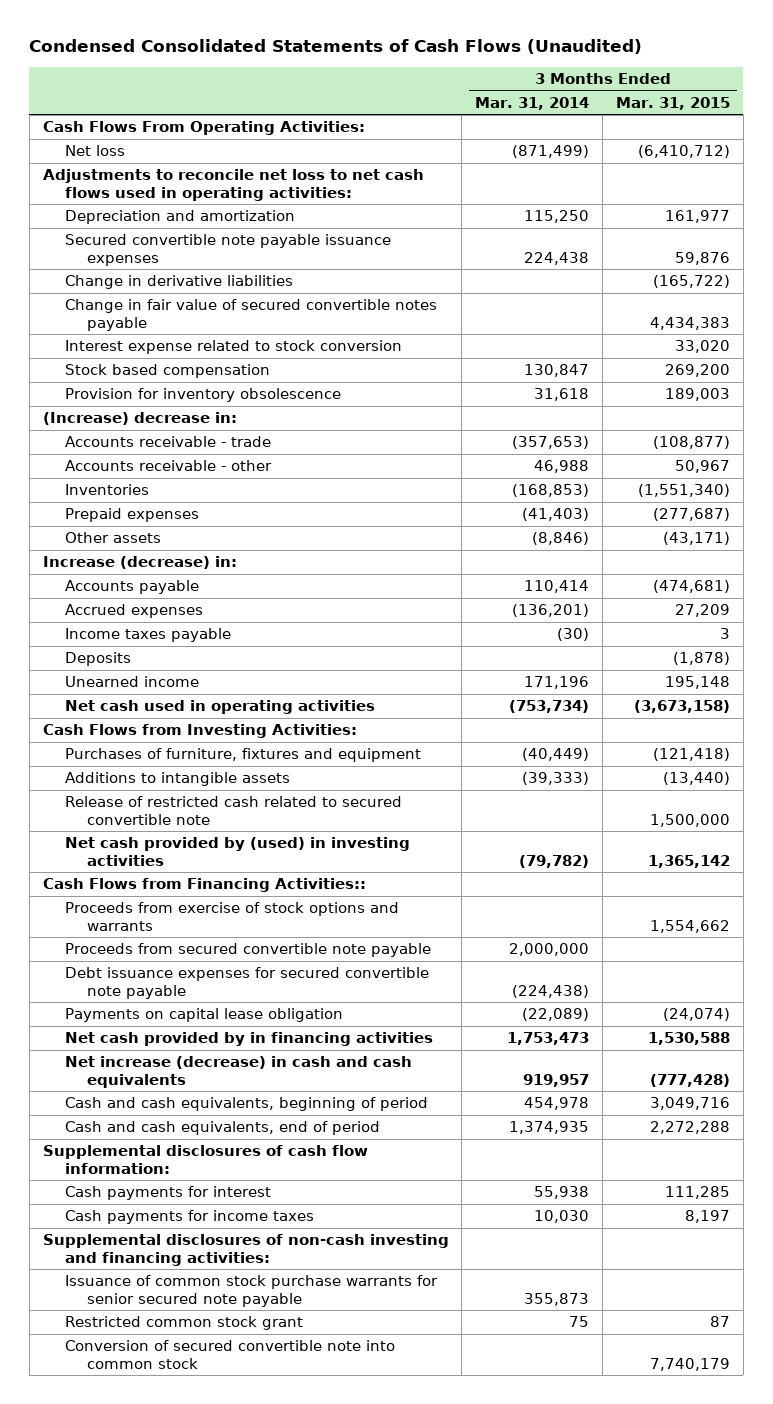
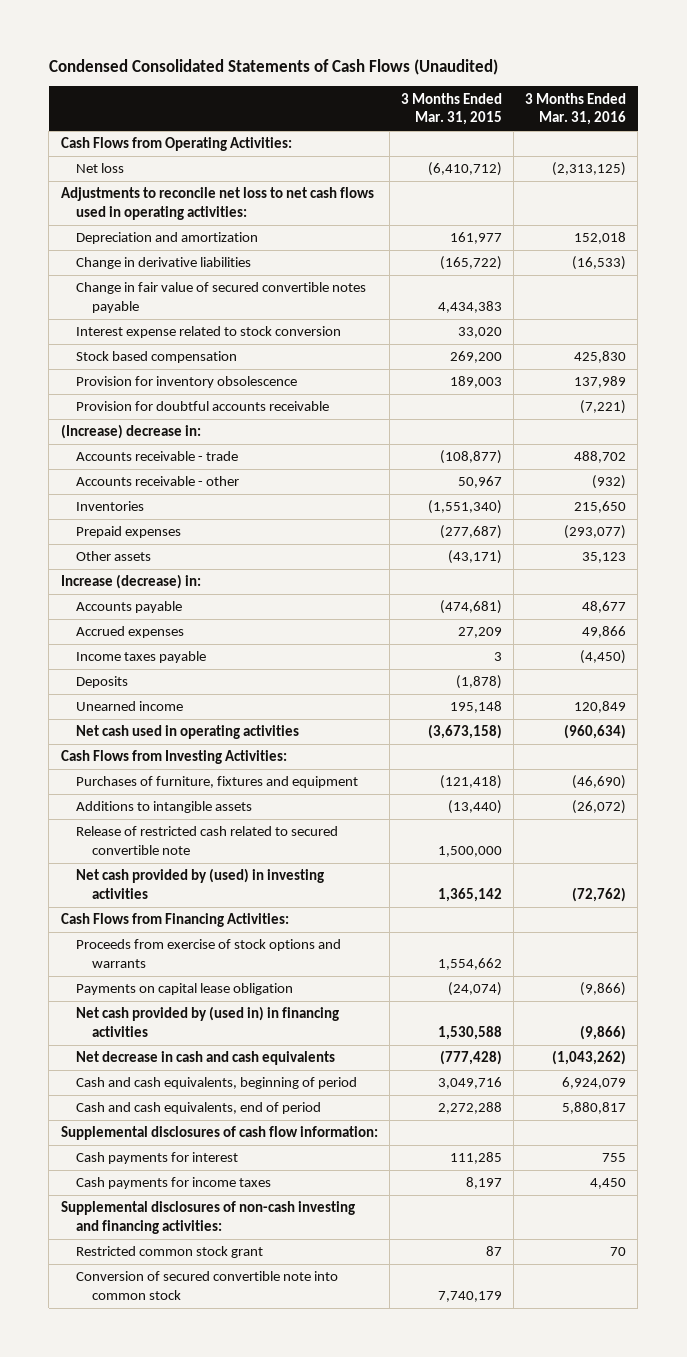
[475,96,590,110] Mar. 31, 2014 -> none
none -> [525,92,627,126] 3 Months Ended Mar. 31, 2016
[42,121,365,136] Cash Flows From Operating Activities: -> [60,137,292,152] Cash Flows from Operating Activities:
[64,234,391,266] Secured convertible note payable issuance expenses -> none
none -> [76,401,330,412] Provision for doubtful accounts receivable
[42,878,366,893] Cash Flows from Financing Activities:: -> [60,913,289,928] Cash Flows from Financing Activities:
[64,943,431,958] Proceeds from secured convertible note payable -> none
[64,967,429,999] Debt issuance expenses for secured convertible note payable -> none
[64,1032,433,1047] Net cash provided by in financing activities -> [76,1006,340,1037] Net cash provided by (used in) in financing activities
[64,1056,412,1088] Net increase (decrease) in cash and cash equivalents -> [76,1051,336,1066] Net decrease in cash and cash equivalents
[64,1275,438,1307] Issuance of common stock purchase warrants for senior secured note payable -> none

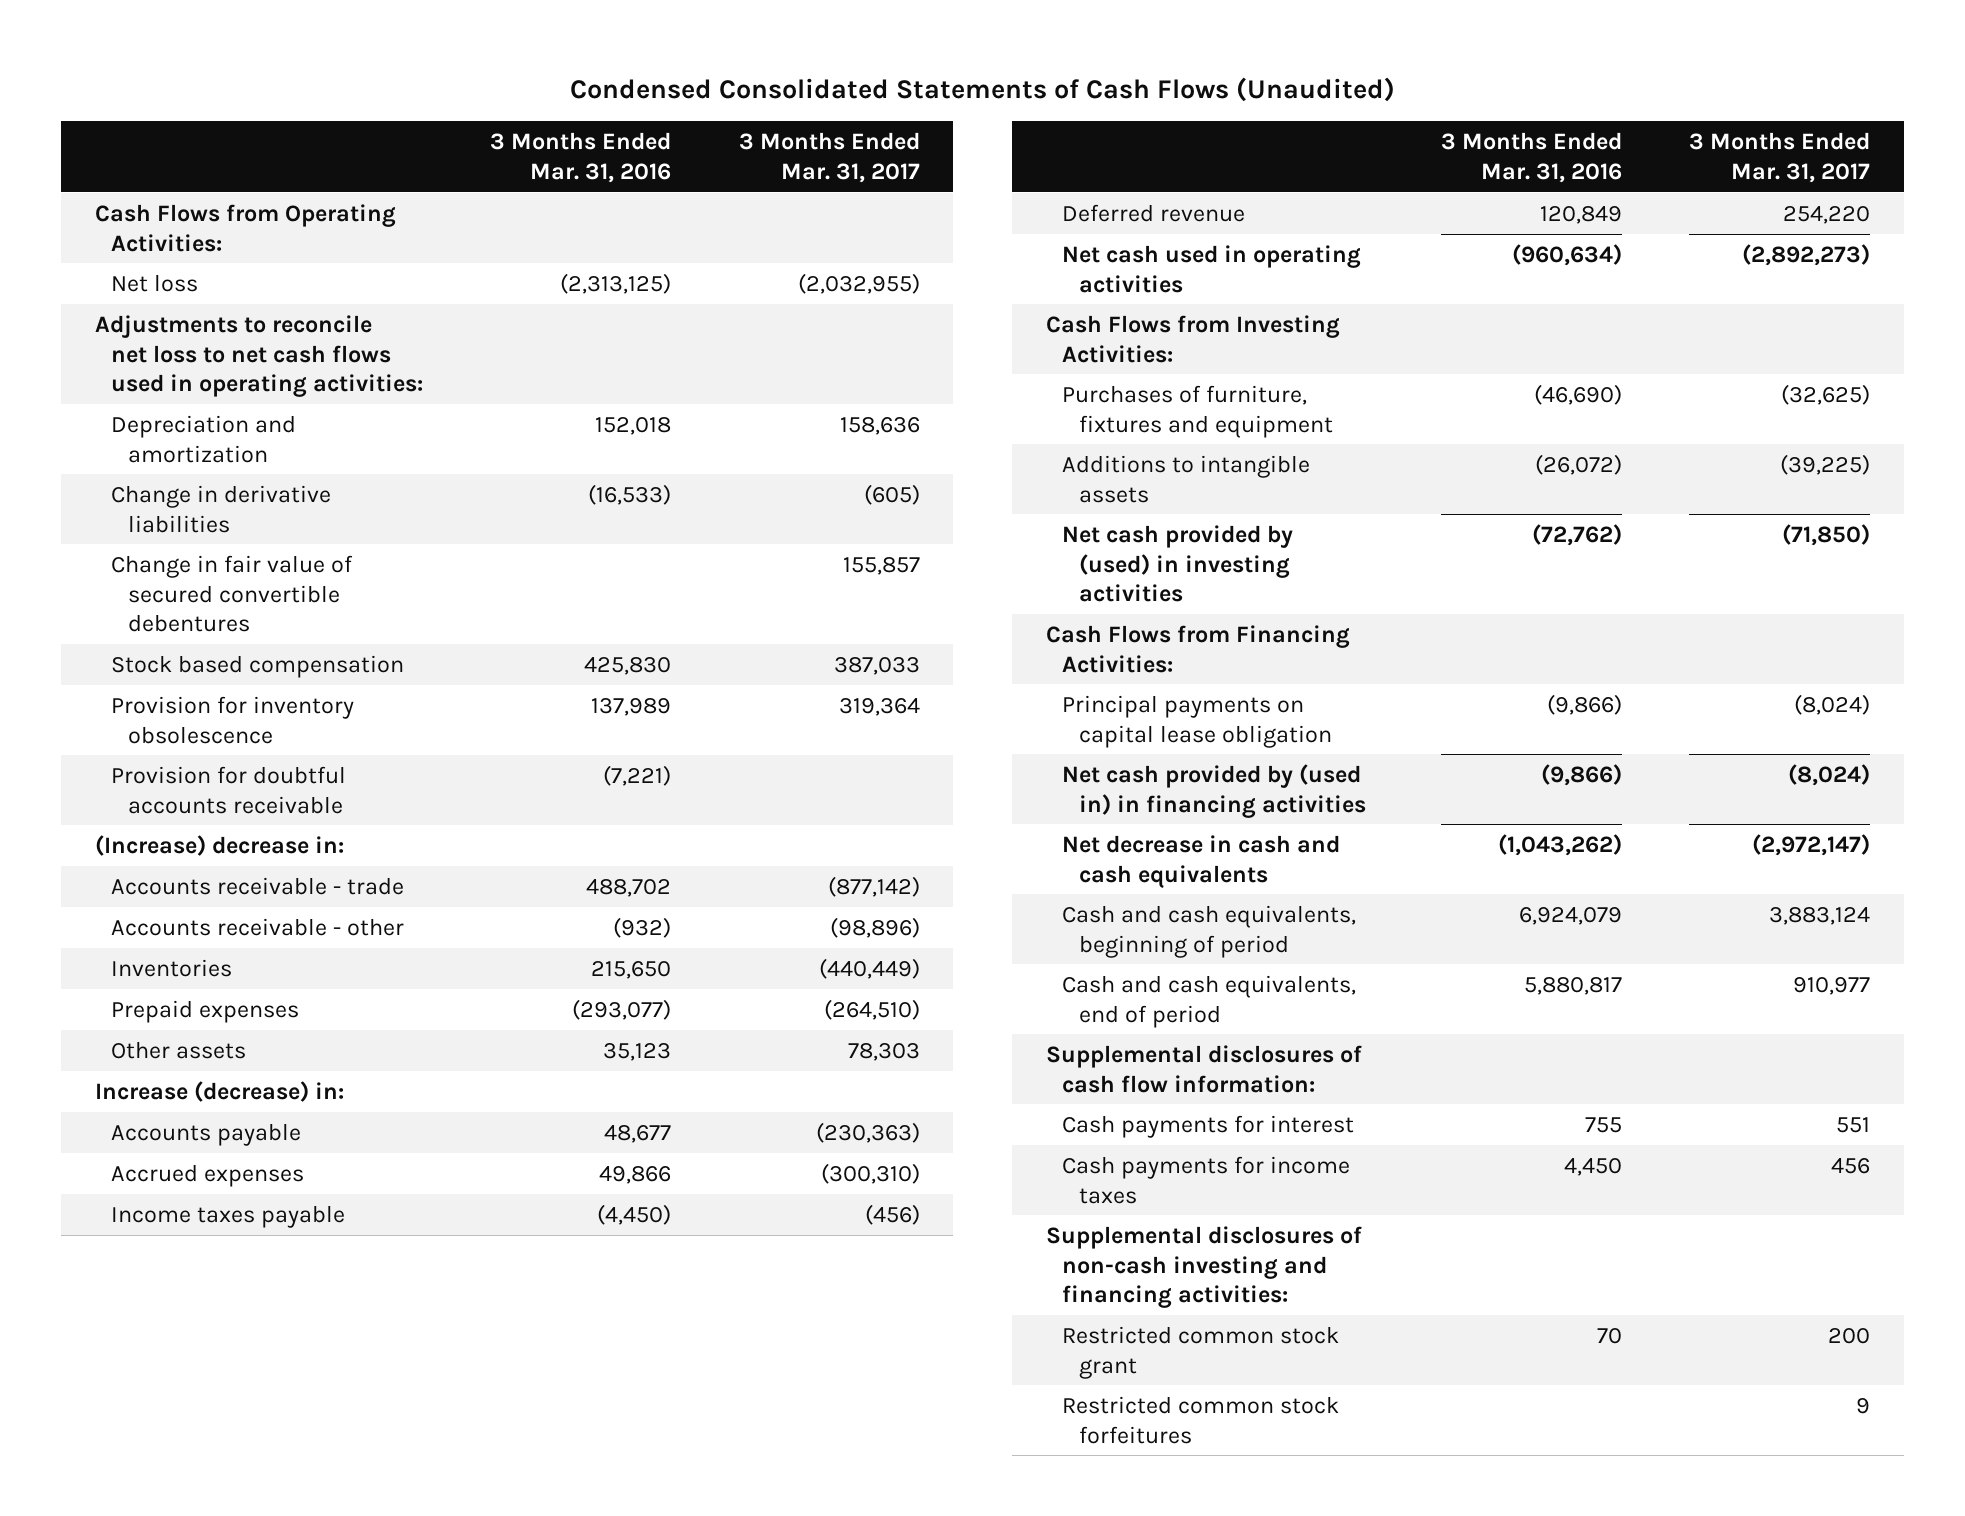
[400,92,502,126] 3 Months Ended Mar. 31, 2015 -> none
none -> [738,132,920,183] 3 Months Ended Mar. 31, 2017
[76,326,342,339] Interest expense related to stock conversion -> none
[76,282,367,313] Change in fair value of secured convertible notes payable -> [111,554,354,633] Change in fair value of secured convertible debentures
[76,676,129,689] Deposits -> none
[76,701,184,712] Unearned income -> [1062,203,1246,222] Deferred revenue
[76,826,339,855] Release of restricted cash related to secured convertible note -> none
[76,939,342,968] Proceeds from exercise of stock options and warrants -> none
[76,983,294,996] Payments on capital lease obligation -> [1062,694,1332,748] Principal payments on capital lease obligation
[76,1271,339,1300] Conversion of secured convertible note into common stock -> none
none -> [1062,1395,1340,1444] Restricted common stock forfeitures

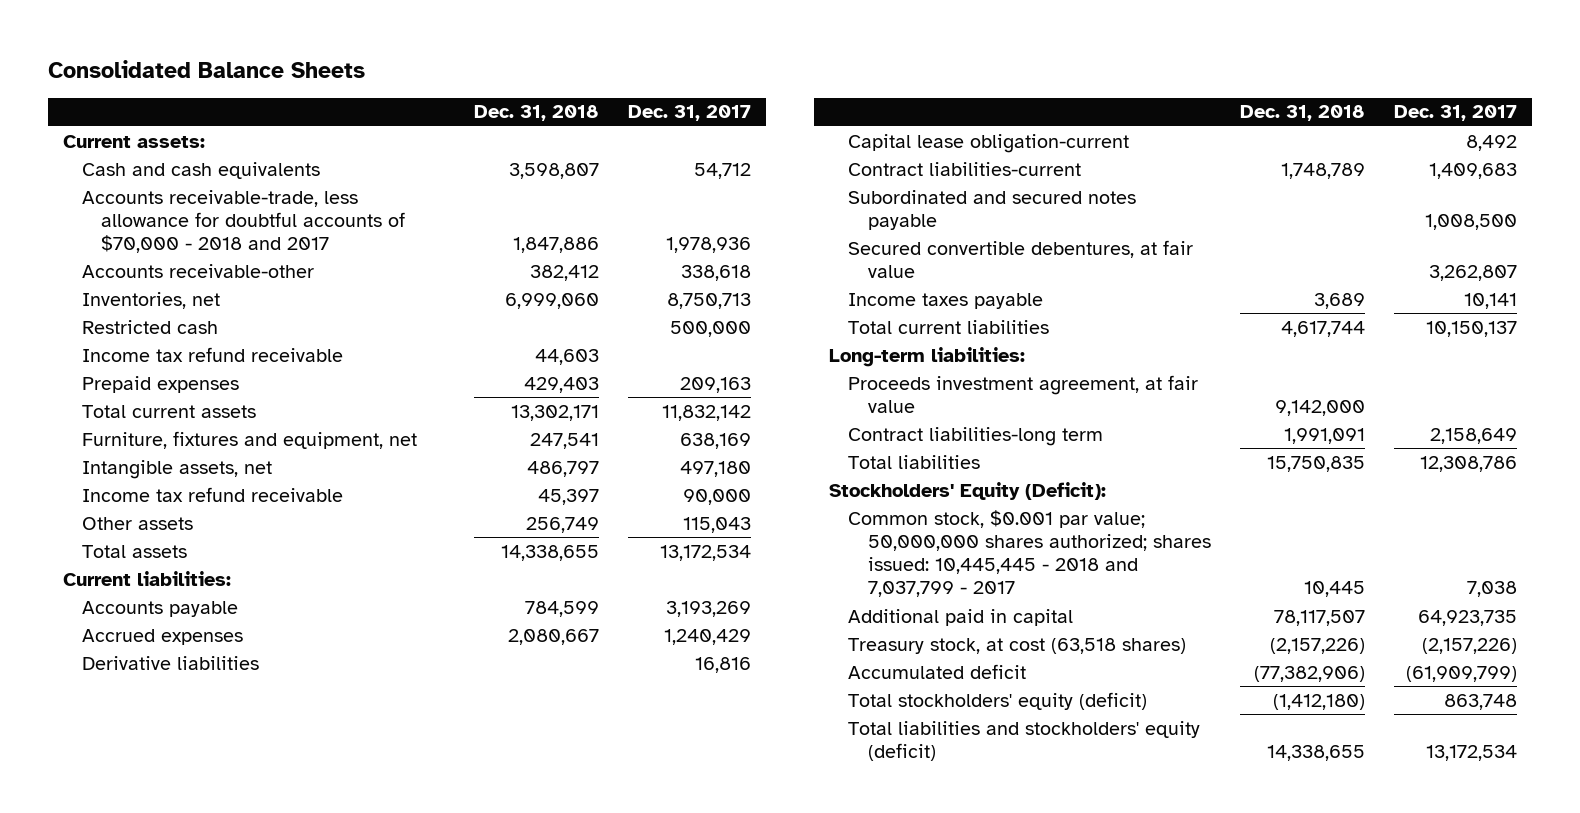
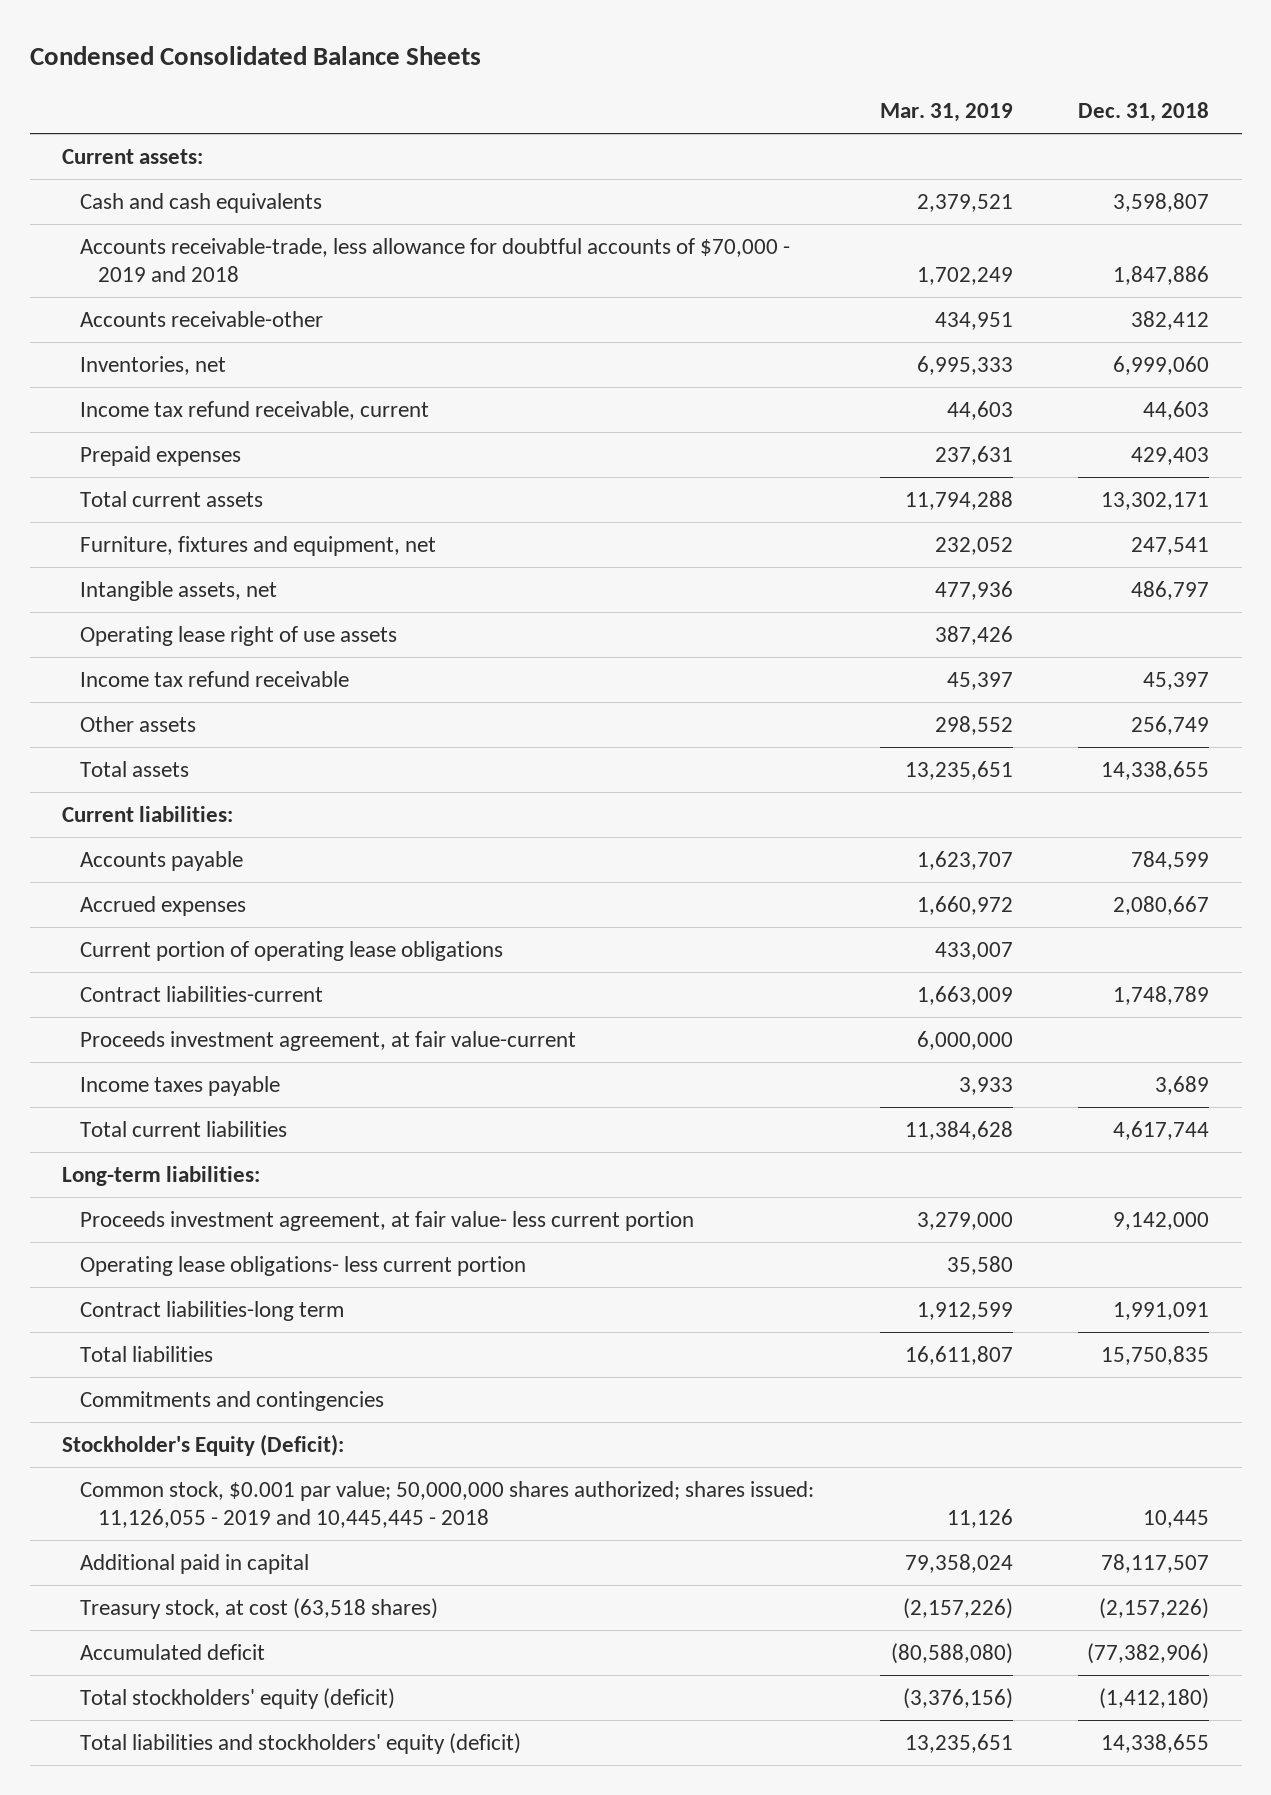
[47,60,365,79] Consolidated Balance Sheets -> [29,46,481,66] Condensed Consolidated Balance Sheets
[628,105,752,122] Dec. 31, 2017 -> none
none -> [879,102,1013,122] Mar. 31, 2019
[82,189,406,253] Accounts receivable-trade, less allowance for doubtful accounts of $70,000 - 2018 and 2017 -> [80,237,791,283] Accounts receivable-trade, less allowance for doubtful accounts of $70,000 - 2019 and 2018
[82,319,219,334] Restricted cash -> none
[82,346,344,362] Income tax refund receivable -> [80,400,430,420] Income tax refund receivable, current
none -> [80,625,398,646] Operating lease right of use assets
[82,655,260,670] Derivative liabilities -> none
[848,133,1130,153] Capital lease obligation-current -> none
none -> [80,940,504,961] Current portion of operating lease obligations
[848,189,1137,230] Subordinated and secured notes payable -> none
[848,239,1194,278] Secured convertible debentures, at fair value -> none
none -> [80,1030,577,1051] Proceeds investment agreement, at fair value-current
[848,374,1199,413] Proceeds investment agreement, at fair value -> [80,1210,695,1231] Proceeds investment agreement, at fair value- less current portion
none -> [80,1255,527,1276] Operating lease obligations- less current portion
none -> [80,1390,385,1411] Commitments and contingencies
[828,481,1106,500] Stockholders' Equity (Deficit): -> [62,1433,345,1456] Stockholder's Equity (Deficit):
[848,509,1211,598] Common stock, $0.001 par value; 50,000,000 shares authorized; shares issued: 10,445,445 - 2018 and 7,037,799 - 2017 -> [80,1480,815,1529] Common stock, $0.001 par value; 50,000,000 shares authorized; shares issued: 11,126,055 - 2019 and 10,445,445 - 2018

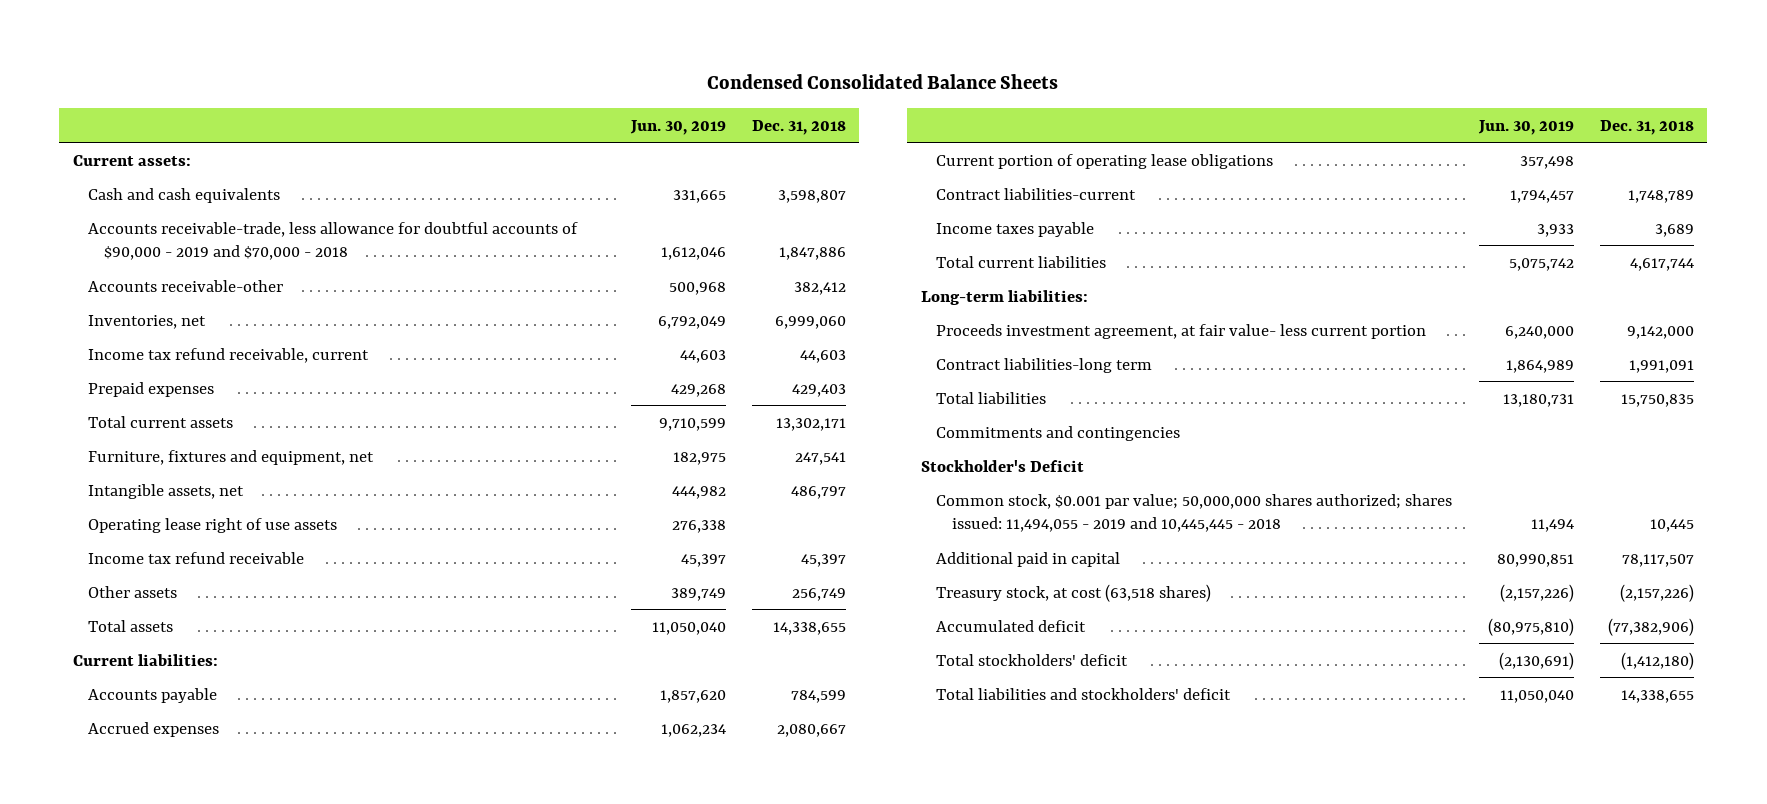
[879,102,1013,122] Mar. 31, 2019 -> none
none -> [629,119,726,135] Jun. 30, 2019
[80,237,791,283] Accounts receivable-trade, less allowance for doubtful accounts of $70,000 - 2019 and 2018 -> [88,221,579,261] Accounts receivable-trade, less allowance for doubtful accounts of $90,000 - 2019 and $70,000 - 2018
[80,1030,577,1051] Proceeds investment agreement, at fair value-current -> none
[80,1255,527,1276] Operating lease obligations- less current portion -> none
[62,1433,345,1456] Stockholder's Equity (Deficit): -> [920,459,1084,472] Stockholder's Deficit
[80,1480,815,1529] Common stock, $0.001 par value; 50,000,000 shares authorized; shares issued: 11,126,055 - 2019 and 10,445,445 - 2018 -> [936,493,1453,533] Common stock, $0.001 par value; 50,000,000 shares authorized; shares issued: 11,494,055 - 2019 and 10,445,445 - 2018
[80,1687,396,1709] Total stockholders' equity (deficit) -> [936,653,1129,666] Total stockholders' deficit
[80,1732,522,1754] Total liabilities and stockholders' equity (deficit) -> [936,687,1232,700] Total liabilities and stockholders' deficit

